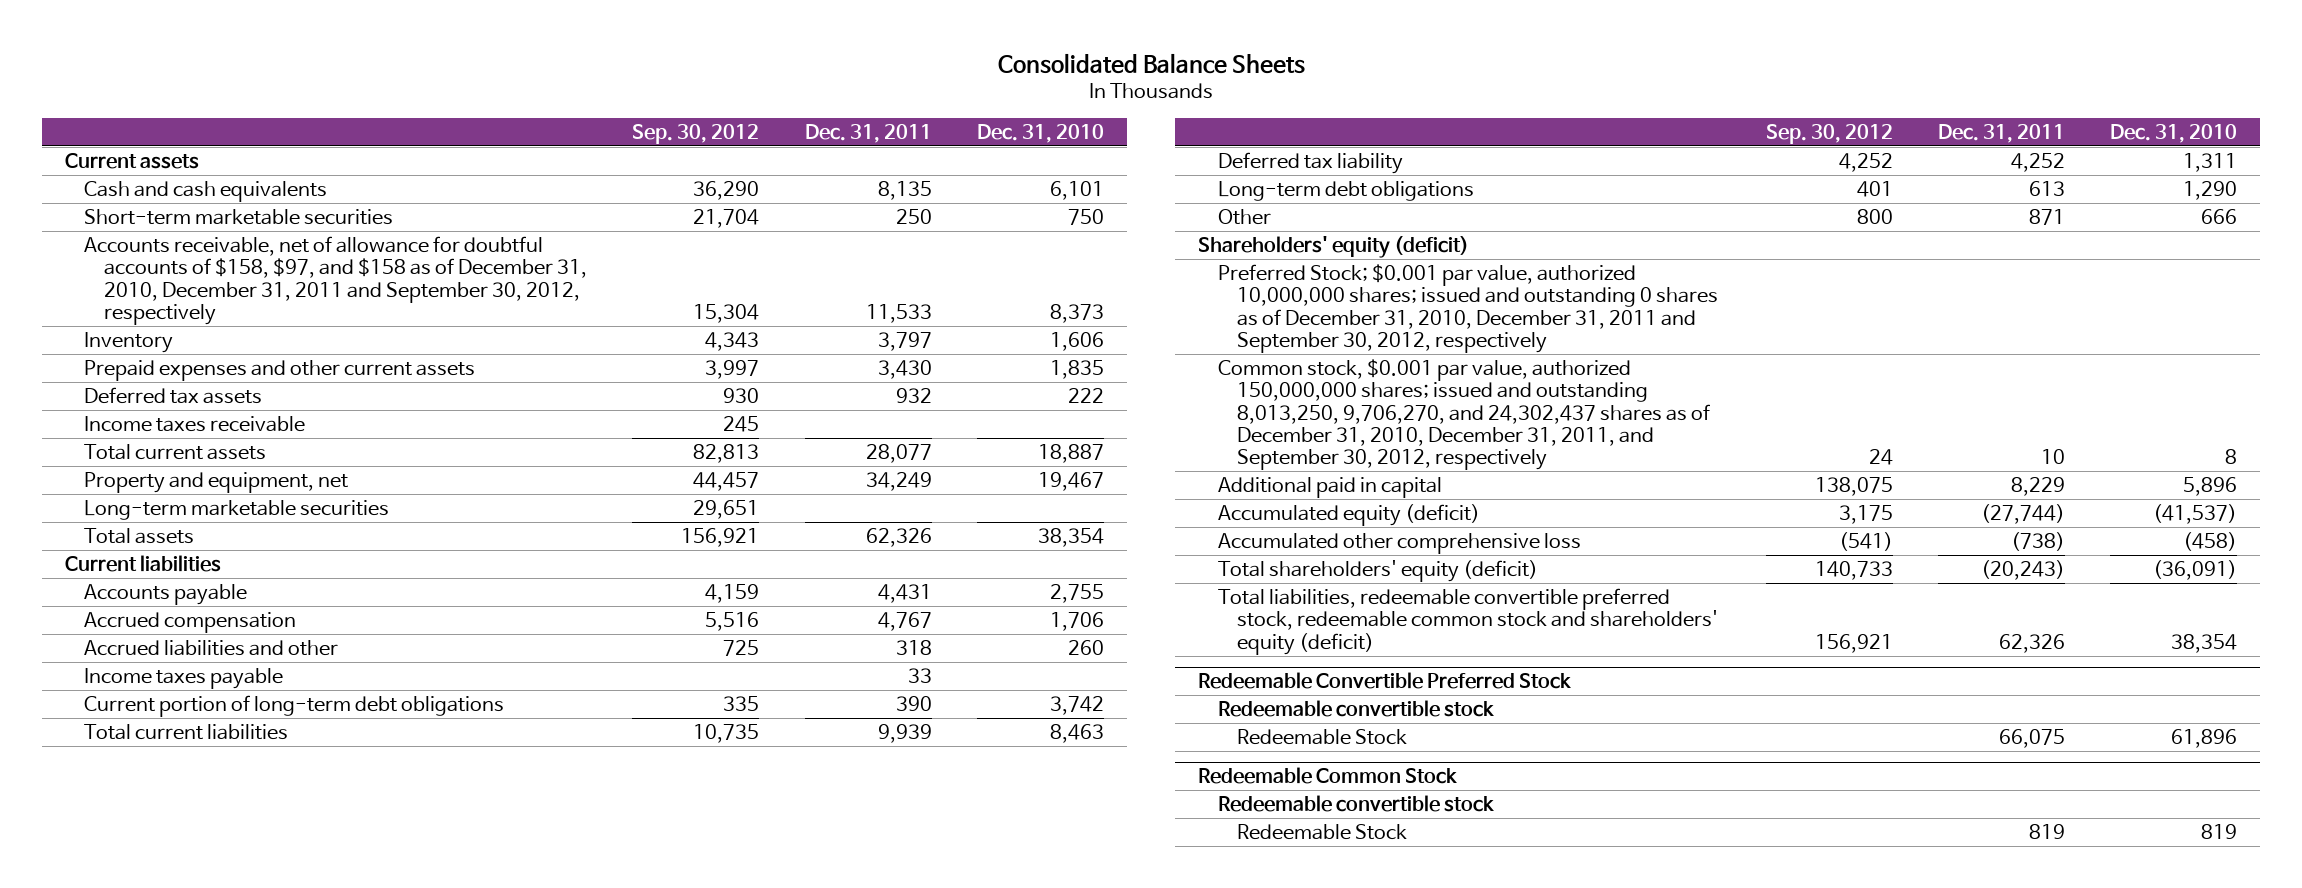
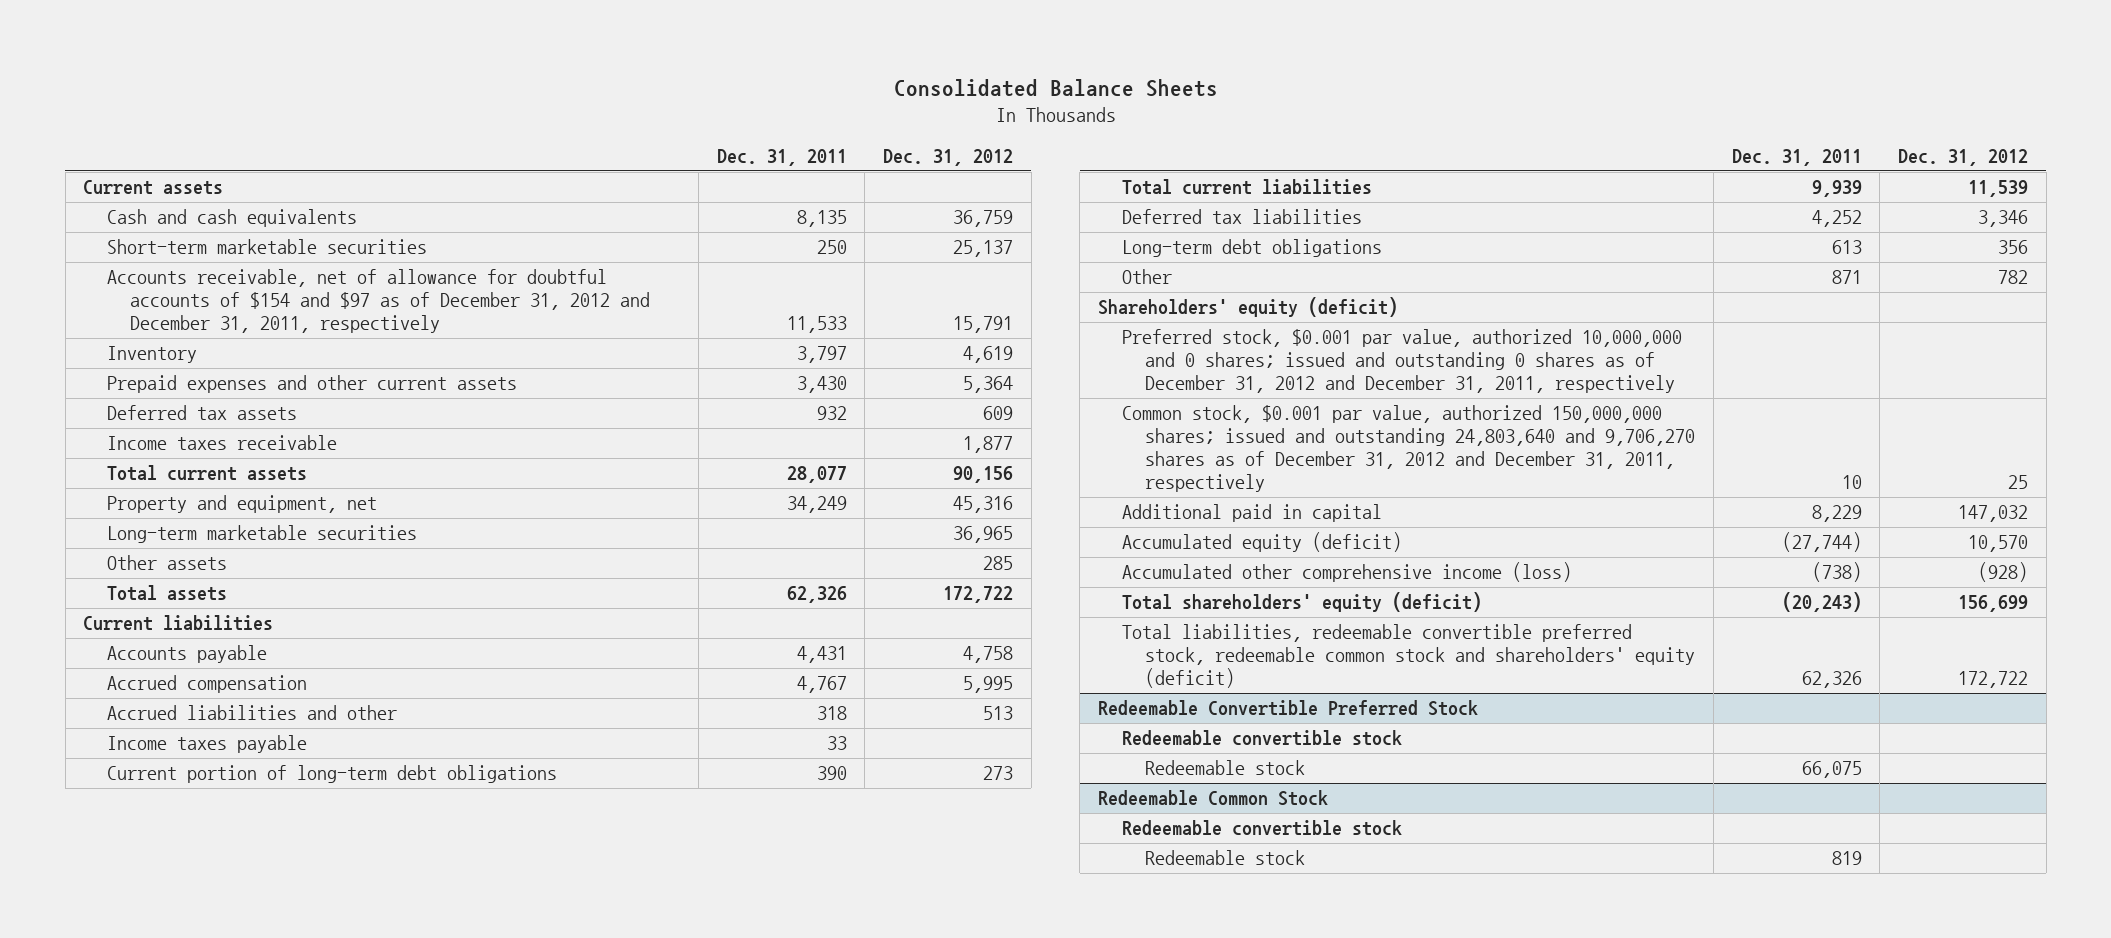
[632,123,760,144] Sep. 30, 2012 -> none
[977,123,1105,143] Dec. 31, 2010 -> none
none -> [883,148,1014,166] Dec. 31, 2012
[84,235,588,325] Accounts receivable, net of allowance for doubtful accounts of $158, $97, and $158 as of December 31, 2010, December 31, 2011 and September 30, 2012, respectively -> [106,269,651,334] Accounts receivable, net of allowance for doubtful accounts of $154 and $97 as of December 31, 2012 and December 31, 2011, respectively
none -> [106,555,227,571] Other assets
[1217,151,1403,174] Deferred tax liability -> [1121,209,1362,225] Deferred tax liabilities
[1217,263,1719,353] Preferred Stock; $0.001 par value, authorized 10,000,000 shares; issued and outstanding 0 shares as of December 31, 2010, December 31, 2011 and September 30, 2012, respectively -> [1121,329,1682,394] Preferred stock, $0.001 par value, authorized 10,000,000 and 0 shares; issued and outstanding 0 shares as of December 31, 2012 and December 31, 2011, respectively
[1217,358,1711,471] Common stock, $0.001 par value, authorized 150,000,000 shares; issued and outstanding 8,013,250, 9,706,270, and 24,302,437 shares as of December 31, 2010, December 31, 2011, and September 30, 2012, respectively -> [1121,405,1696,492] Common stock, $0.001 par value, authorized 150,000,000 shares; issued and outstanding 24,803,640 and 9,706,270 shares as of December 31, 2012 and December 31, 2011, respectively
[1217,532,1581,554] Accumulated other comprehensive loss -> [1121,562,1572,583] Accumulated other comprehensive income (loss)
[1237,728,1408,745] Redeemable Stock -> [1145,760,1306,776] Redeemable stock
[1237,823,1408,840] Redeemable Stock -> [1145,850,1306,866] Redeemable stock

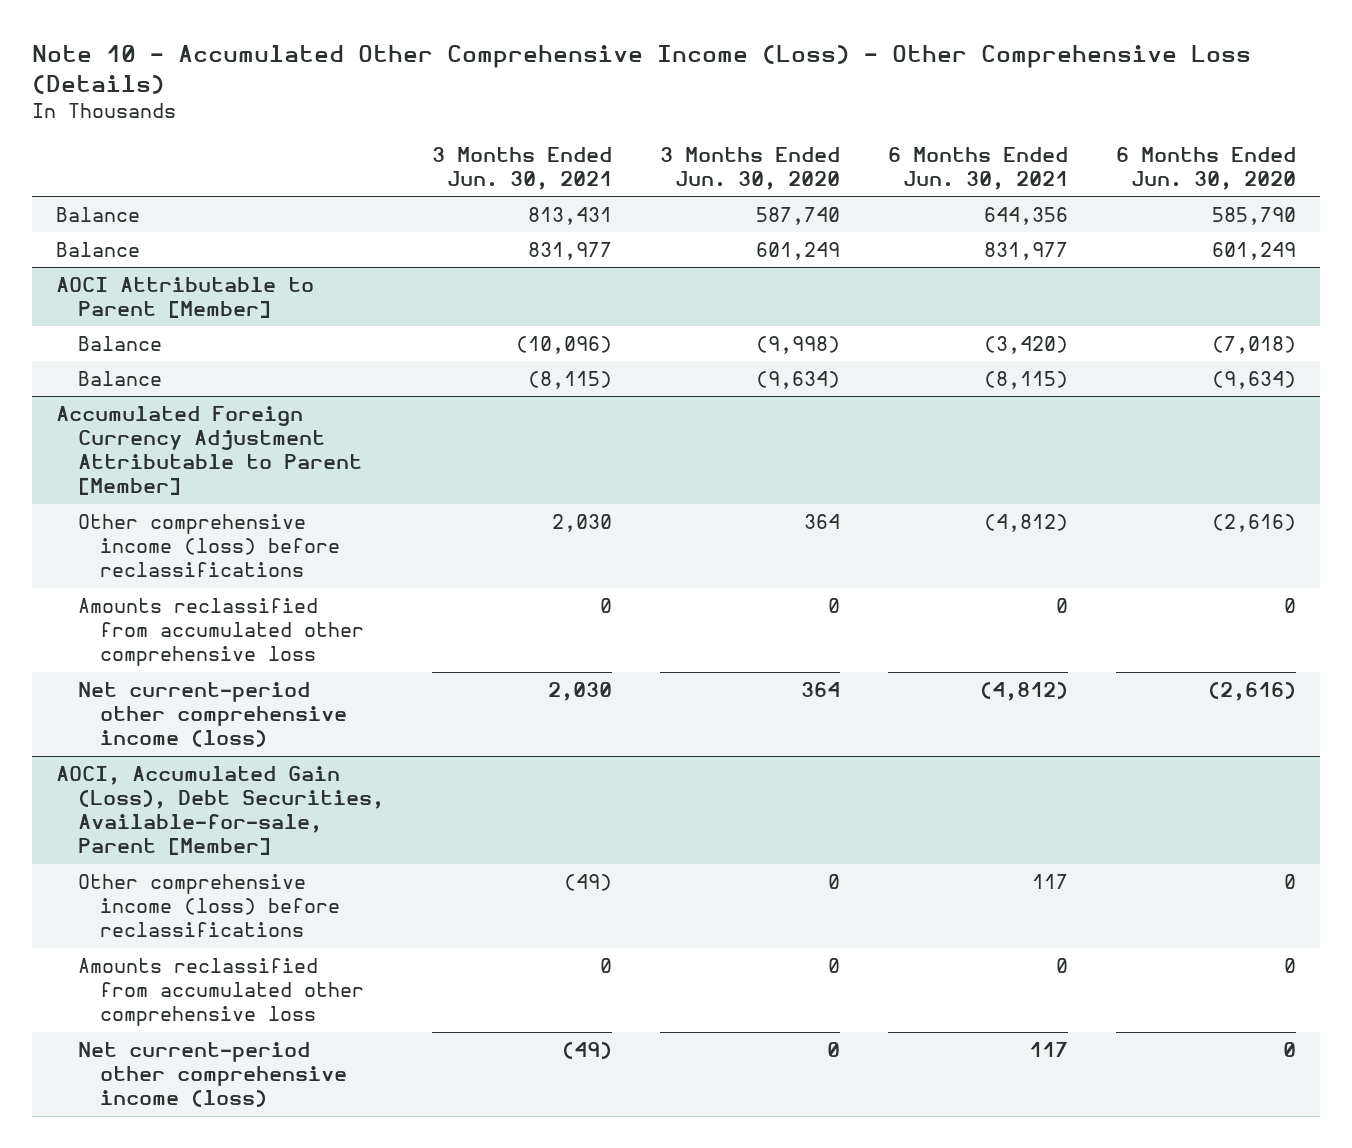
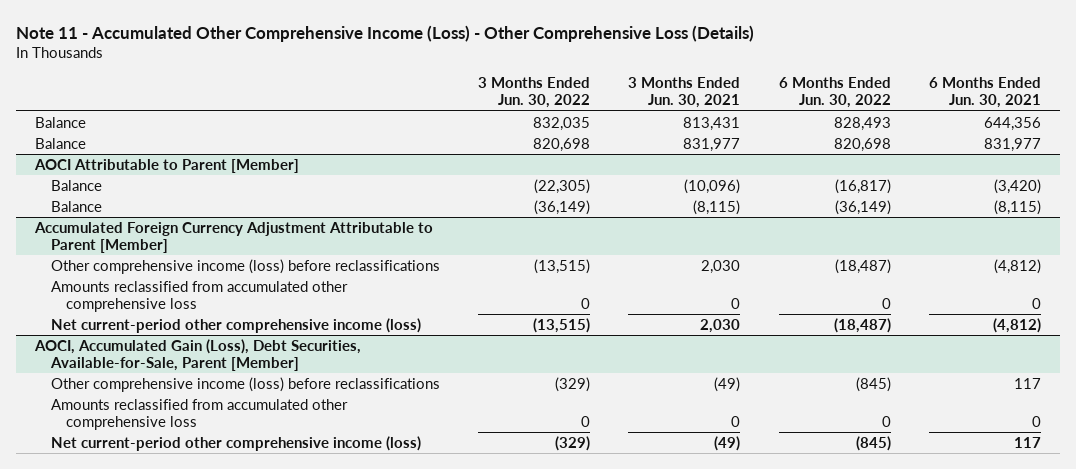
[31,44,1251,94] Note 10 - Accumulated Other Comprehensive Income (Loss) - Other Comprehensive Loss (Details) -> [16,24,755,42] Note 11 - Accumulated Other Comprehensive Income (Loss) - Other Comprehensive Loss (Details)
[659,146,840,191] 3 Months Ended Jun. 30, 2020 -> none
[1116,146,1297,191] 6 Months Ended Jun. 30, 2020 -> none
none -> [477,77,590,109] 3 Months Ended Jun. 30, 2022
none -> [778,77,891,109] 6 Months Ended Jun. 30, 2022
[55,765,384,856] AOCI, Accumulated Gain (Loss), Debt Securities, Available-for-sale, Parent [Member] -> [34,338,362,371] AOCI, Accumulated Gain (Loss), Debt Securities, Available-for-Sale, Parent [Member]

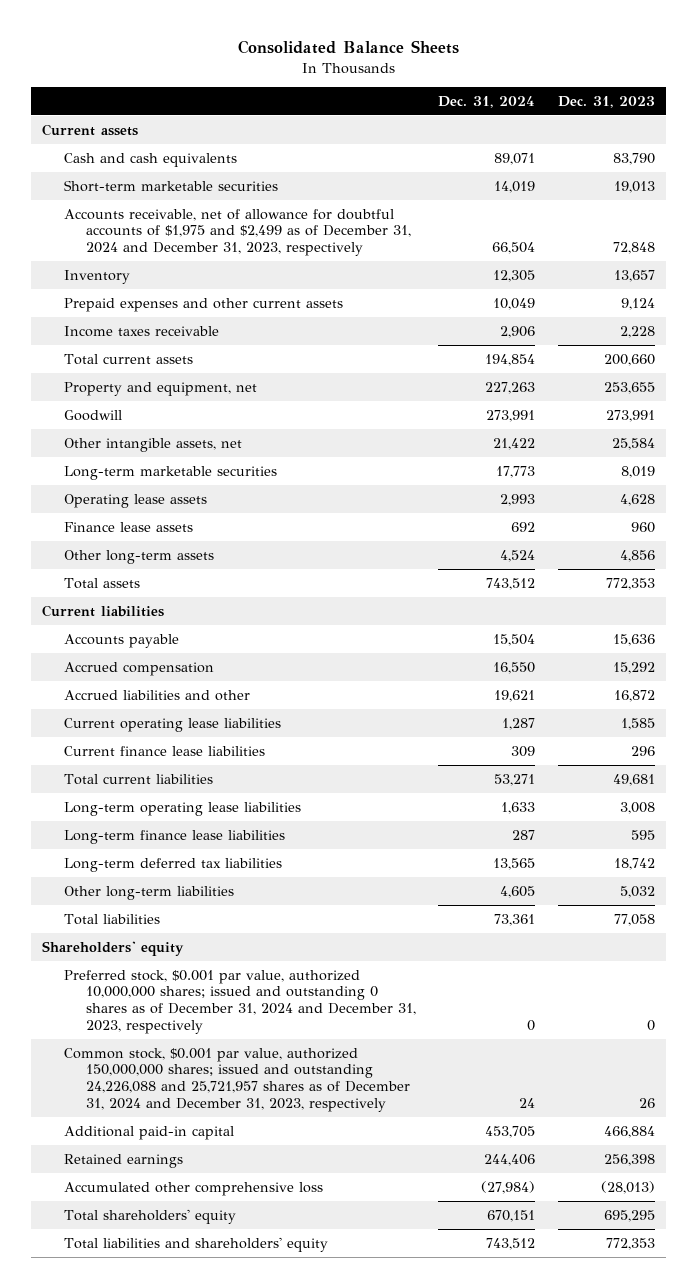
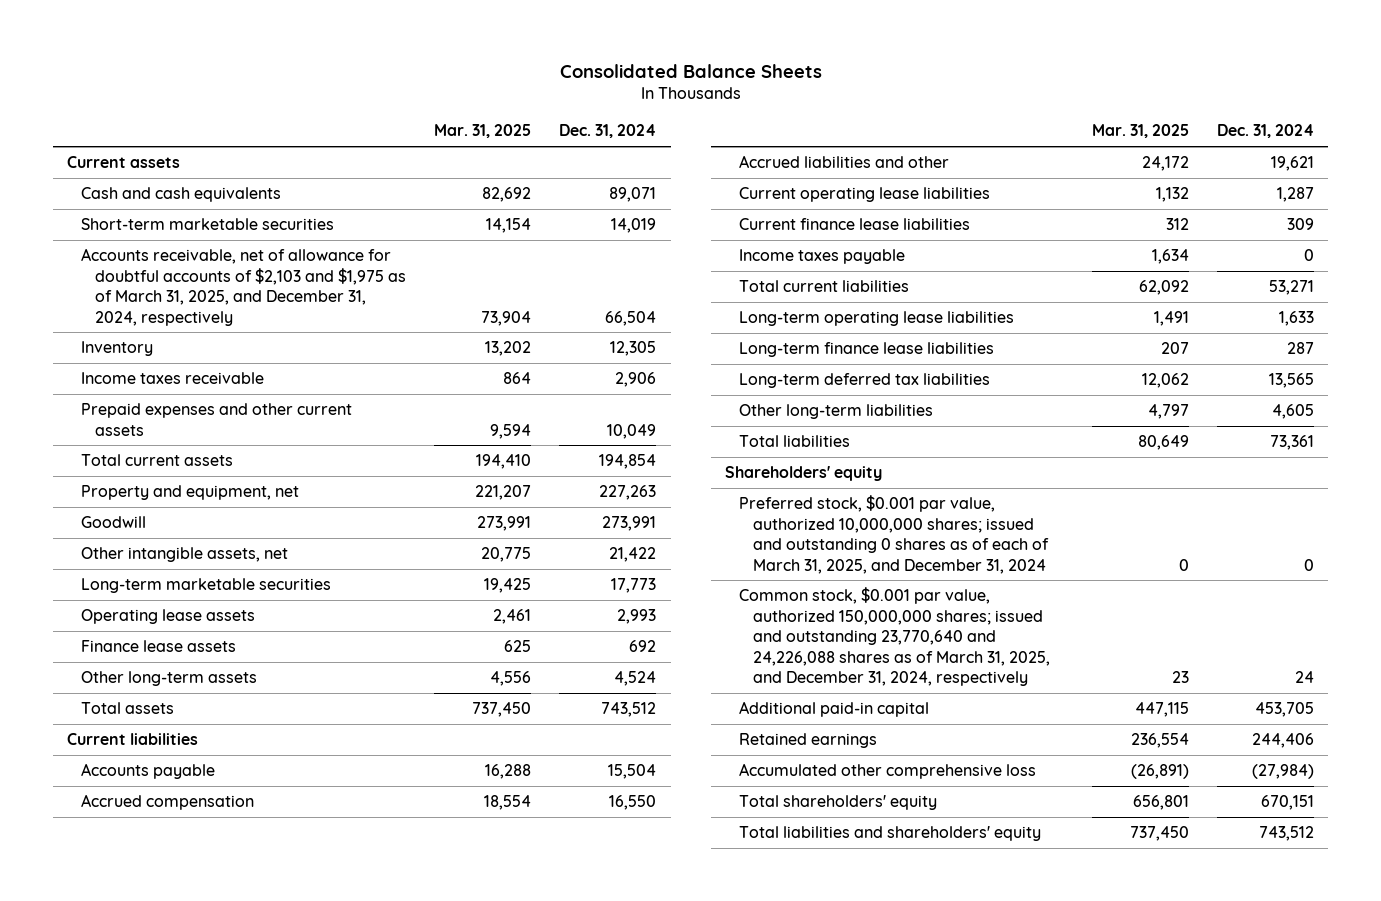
[557,96,655,109] Dec. 31, 2023 -> none
none -> [434,124,532,139] Mar. 31, 2025
[63,208,411,257] Accounts receivable, net of allowance for doubtful accounts of $1,975 and $2,499 as of December 31, 2024 and December 31, 2023, respectively -> [80,248,406,326] Accounts receivable, net of allowance for doubtful accounts of $2,103 and $1,975 as of March 31, 2025, and December 31, 2024, respectively
[63,297,343,312] Prepaid expenses and other current assets -> [80,403,352,436] Prepaid expenses and other current assets
none -> [738,249,905,265] Income taxes payable
[63,969,416,1034] Preferred stock, $0.001 par value, authorized 10,000,000 shares; issued and outstanding 0 shares as of December 31, 2024 and December 31, 2023, respectively -> [738,495,1049,574] Preferred stock, $0.001 par value, authorized 10,000,000 shares; issued and outstanding 0 shares as of each of March 31, 2025, and December 31, 2024
[63,1047,410,1112] Common stock, $0.001 par value, authorized 150,000,000 shares; issued and outstanding 24,226,088 and 25,721,957 shares as of December 31, 2024 and December 31, 2023, respectively -> [738,587,1050,687] Common stock, $0.001 par value, authorized 150,000,000 shares; issued and outstanding 23,770,640 and 24,226,088 shares as of March 31, 2025, and December 31, 2024, respectively

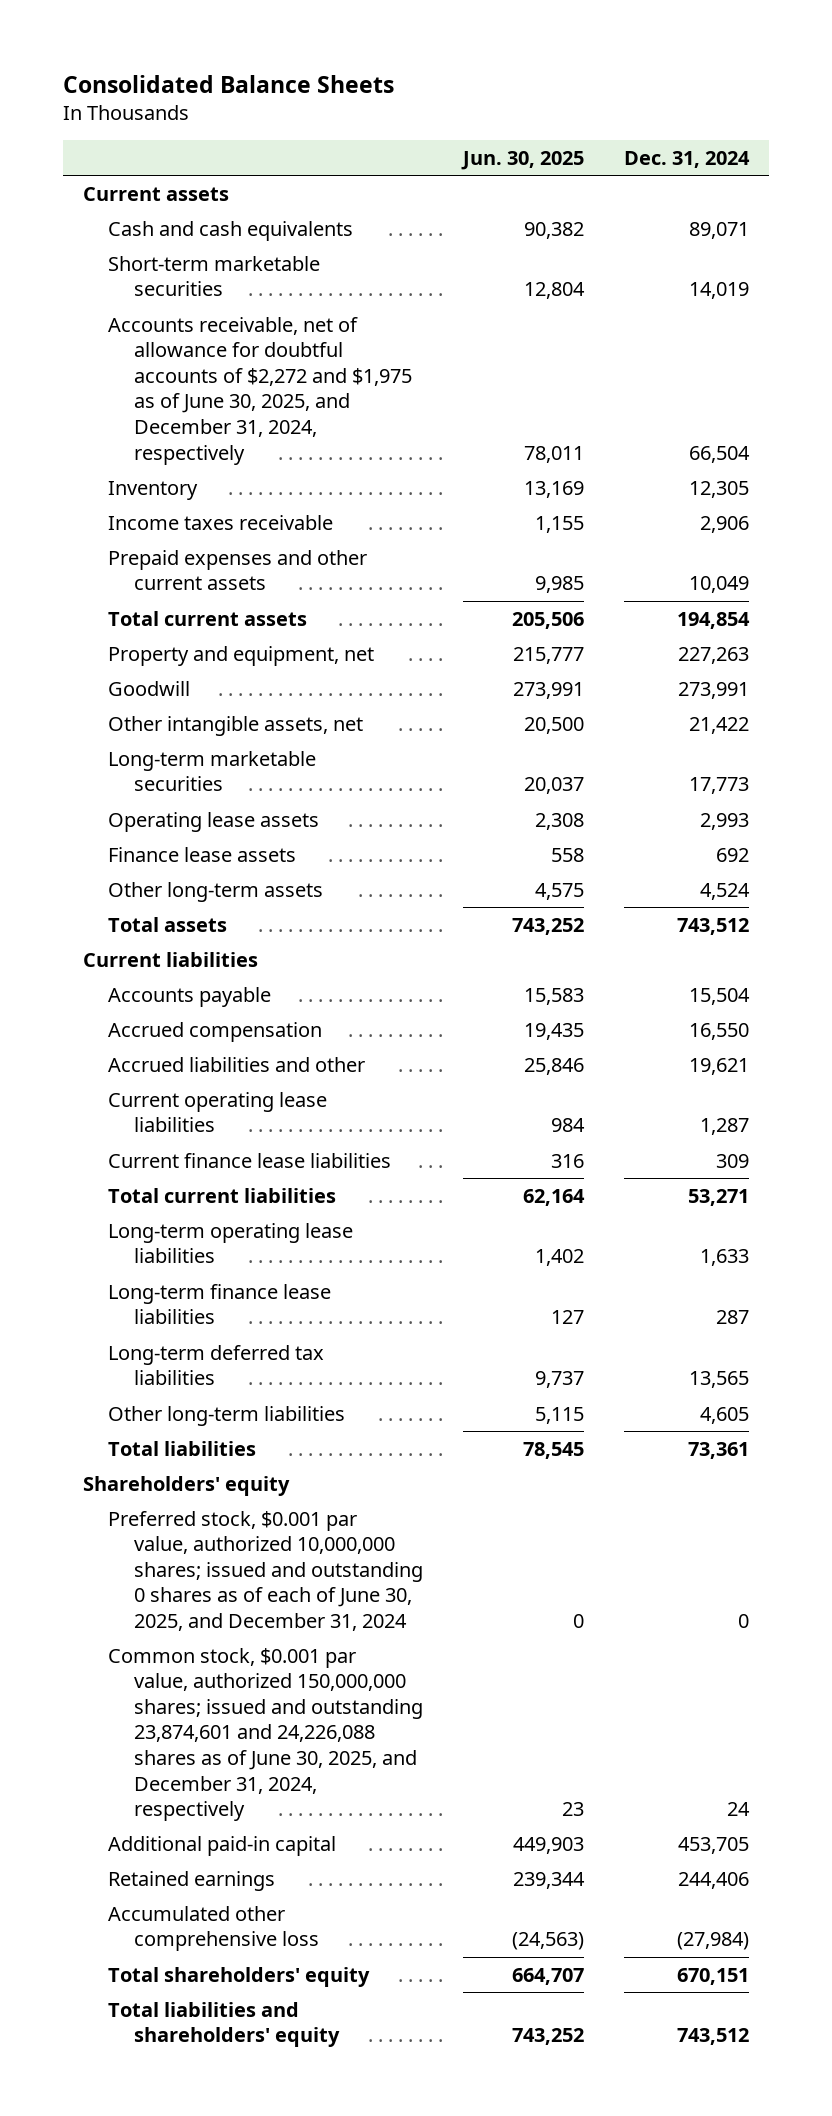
[434,124,532,139] Mar. 31, 2025 -> none
none -> [460,150,584,170] Jun. 30, 2025
[80,248,406,326] Accounts receivable, net of allowance for doubtful accounts of $2,103 and $1,975 as of March 31, 2025, and December 31, 2024, respectively -> [108,316,412,465] Accounts receivable, net of allowance for doubtful accounts of $2,272 and $1,975 as of June 30, 2025, and December 31, 2024, respectively
[738,249,905,265] Income taxes payable -> none
[738,495,1049,574] Preferred stock, $0.001 par value, authorized 10,000,000 shares; issued and outstanding 0 shares as of each of March 31, 2025, and December 31, 2024 -> [108,1510,423,1631] Preferred stock, $0.001 par value, authorized 10,000,000 shares; issued and outstanding 0 shares as of each of June 30, 2025, and December 31, 2024
[738,587,1050,687] Common stock, $0.001 par value, authorized 150,000,000 shares; issued and outstanding 23,770,640 and 24,226,088 shares as of March 31, 2025, and December 31, 2024, respectively -> [108,1647,423,1822] Common stock, $0.001 par value, authorized 150,000,000 shares; issued and outstanding 23,874,601 and 24,226,088 shares as of June 30, 2025, and December 31, 2024, respectively

